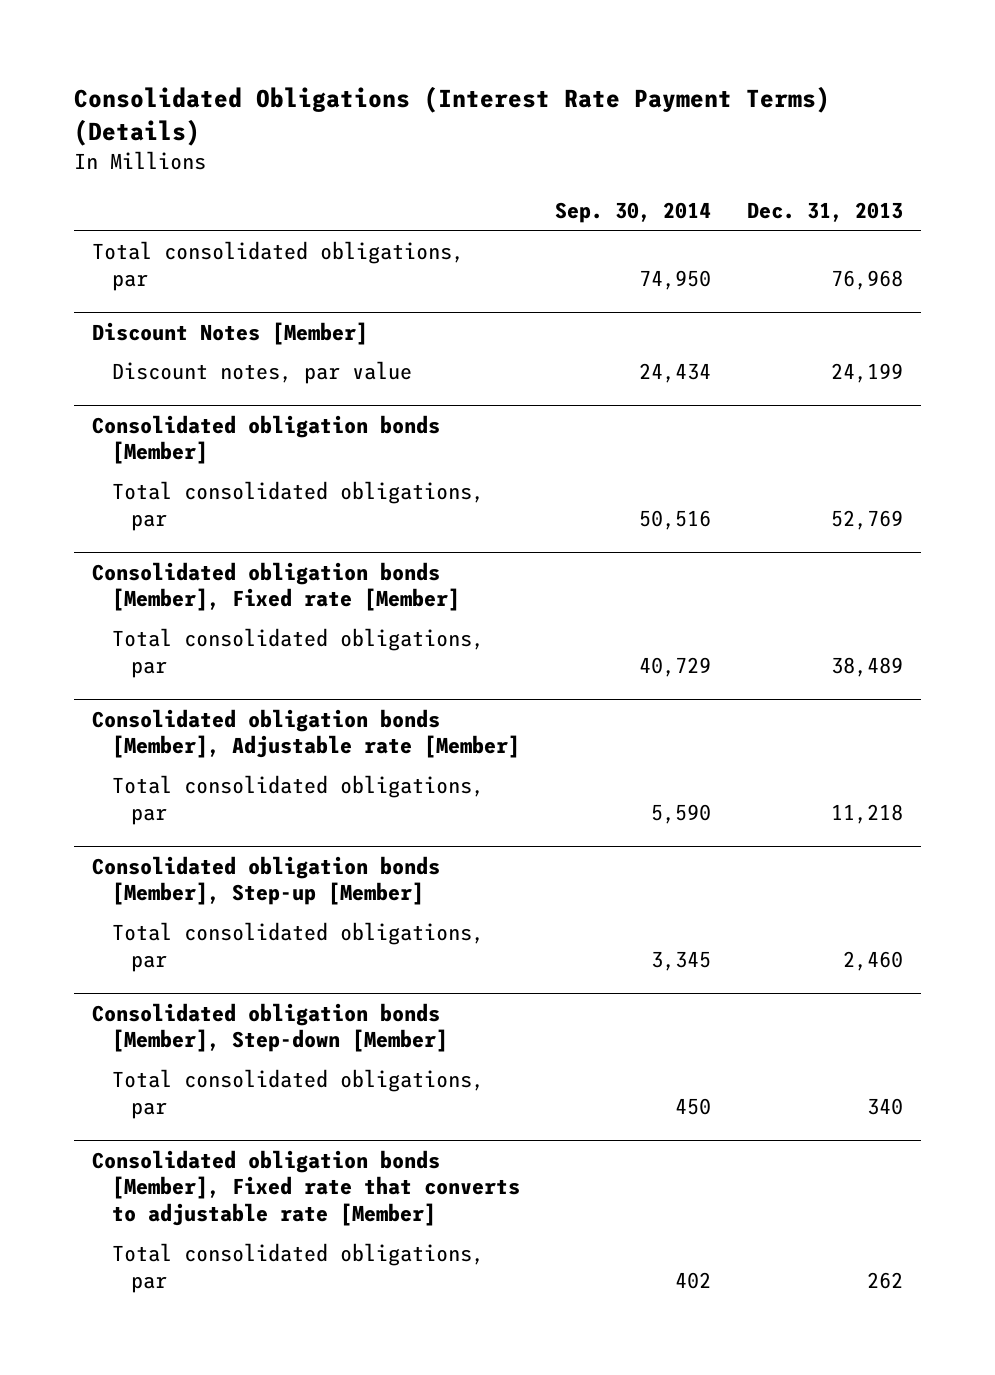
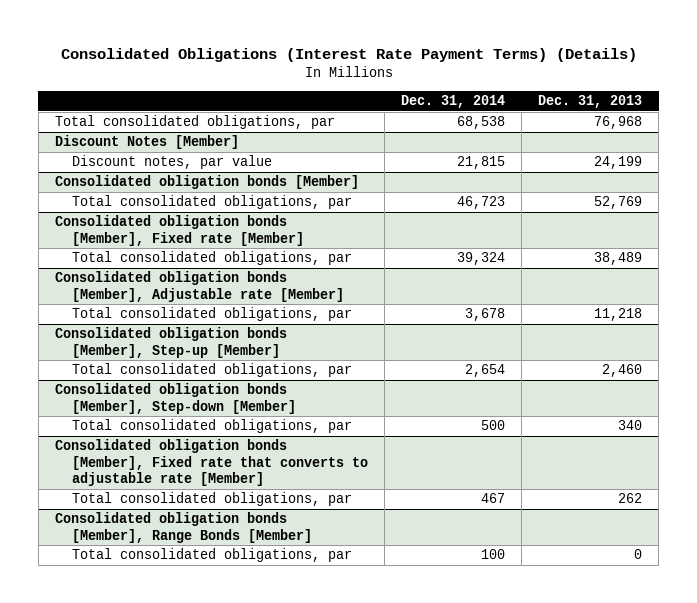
[555,202,712,224] Sep. 30, 2014 -> none
none -> [401,95,506,109] Dec. 31, 2014
none -> [54,512,313,543] Consolidated obligation bonds [Member], Range Bonds [Member]
none -> [72,548,353,563] Total consolidated obligations, par

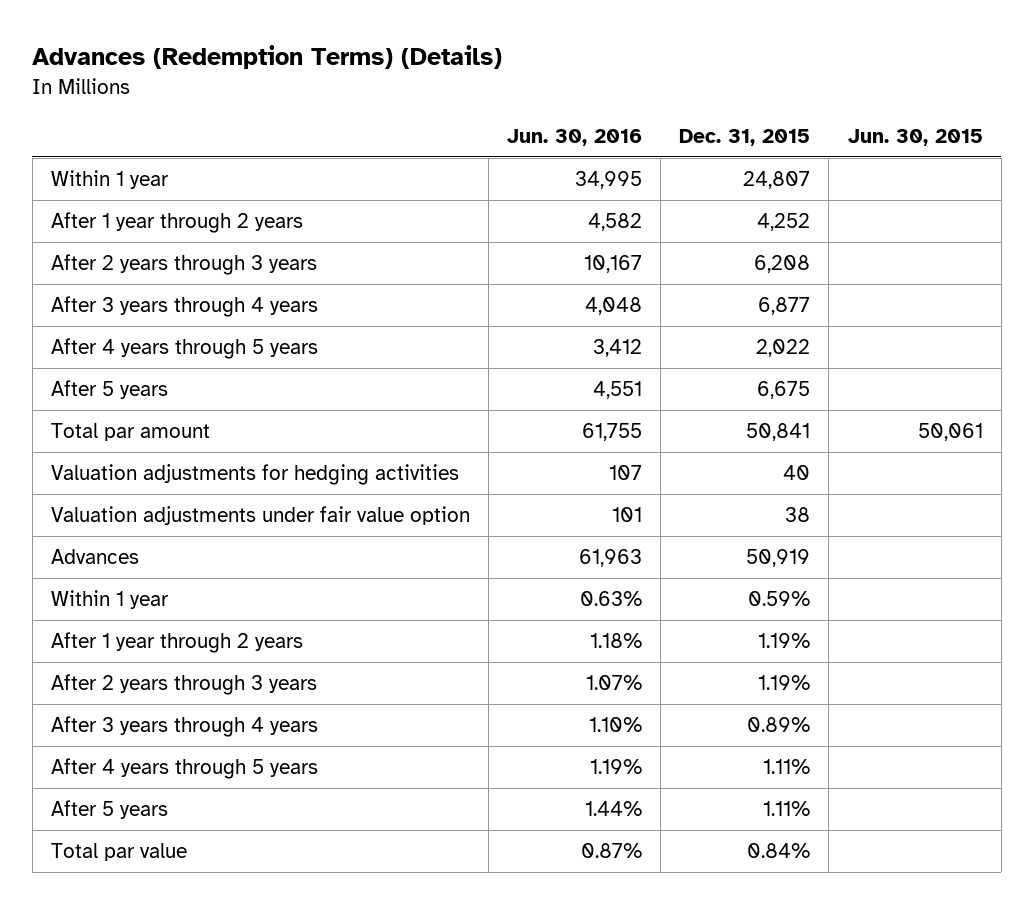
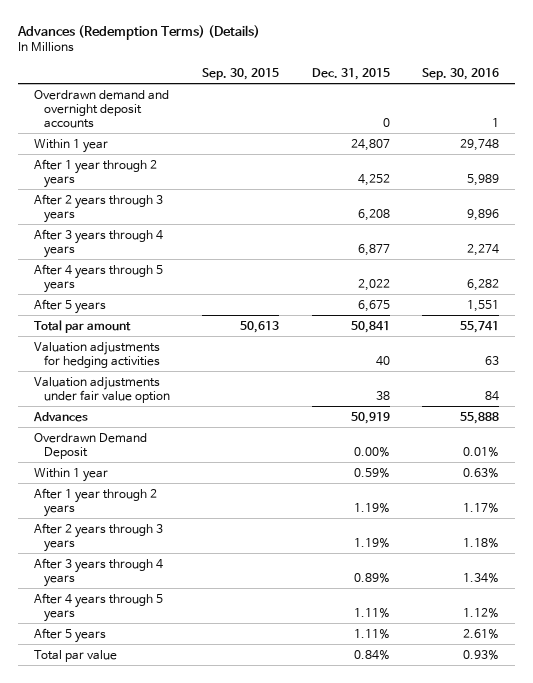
[507,128,643,146] Jun. 30, 2016 -> none
[847,128,983,146] Jun. 30, 2015 -> none
none -> [202,67,280,80] Sep. 30, 2015
none -> [421,67,499,80] Sep. 30, 2016
none -> [34,89,170,128] Overdrawn demand and overnight deposit accounts
none -> [34,432,148,459] Overdrawn Demand Deposit

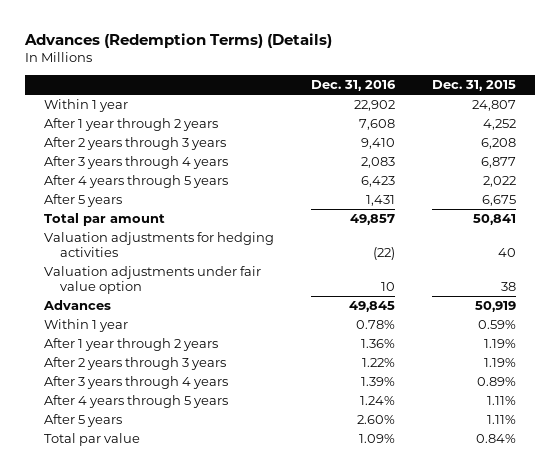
[202,67,280,80] Sep. 30, 2015 -> none
[421,67,499,80] Sep. 30, 2016 -> none
none -> [310,80,396,92] Dec. 31, 2016
[34,89,170,128] Overdrawn demand and overnight deposit accounts -> none
[34,432,148,459] Overdrawn Demand Deposit -> none

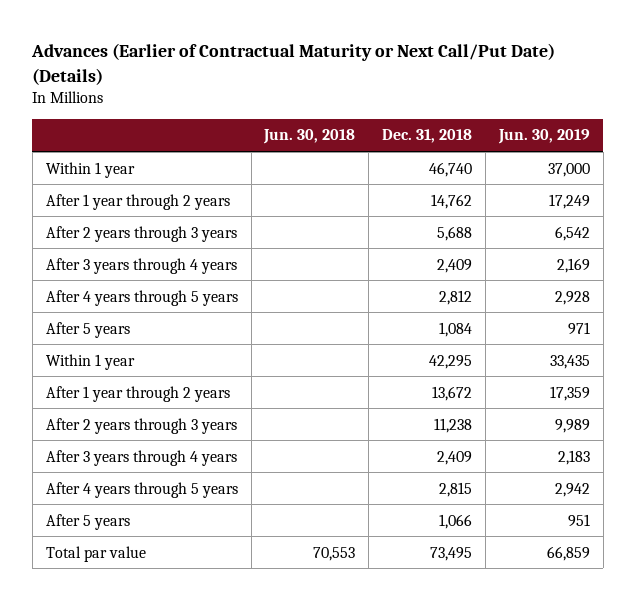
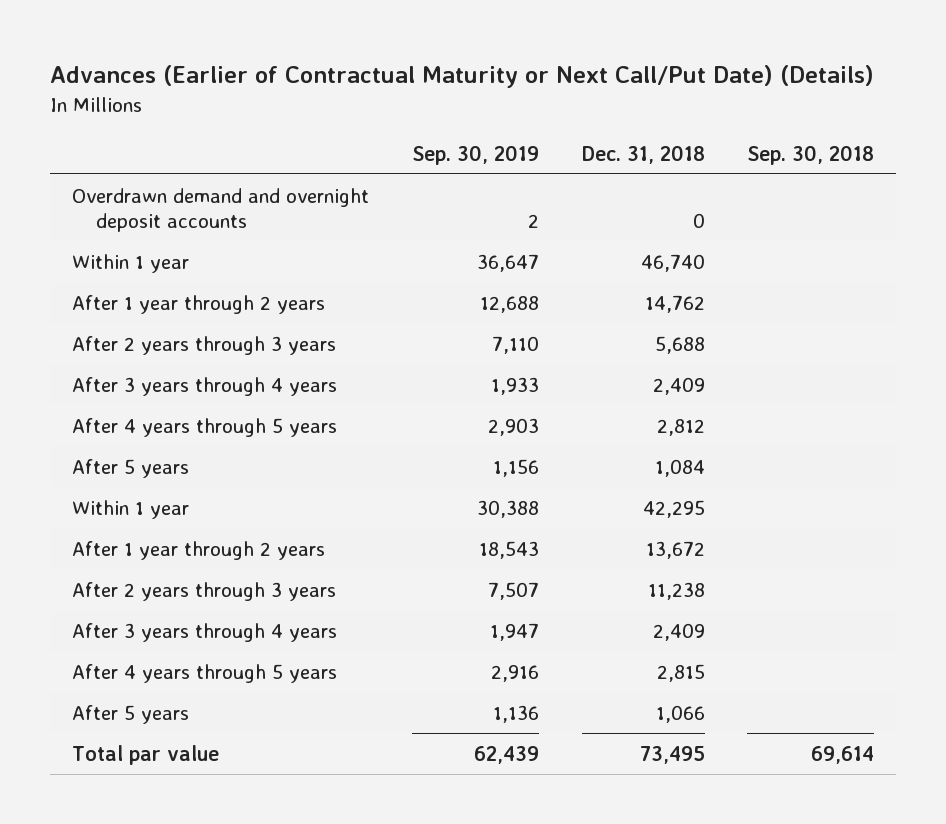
[263,129,356,145] Jun. 30, 2018 -> none
[497,129,590,145] Jun. 30, 2019 -> none
none -> [411,144,539,165] Sep. 30, 2019
none -> [747,144,875,165] Sep. 30, 2018
none -> [71,187,369,232] Overdrawn demand and overnight deposit accounts

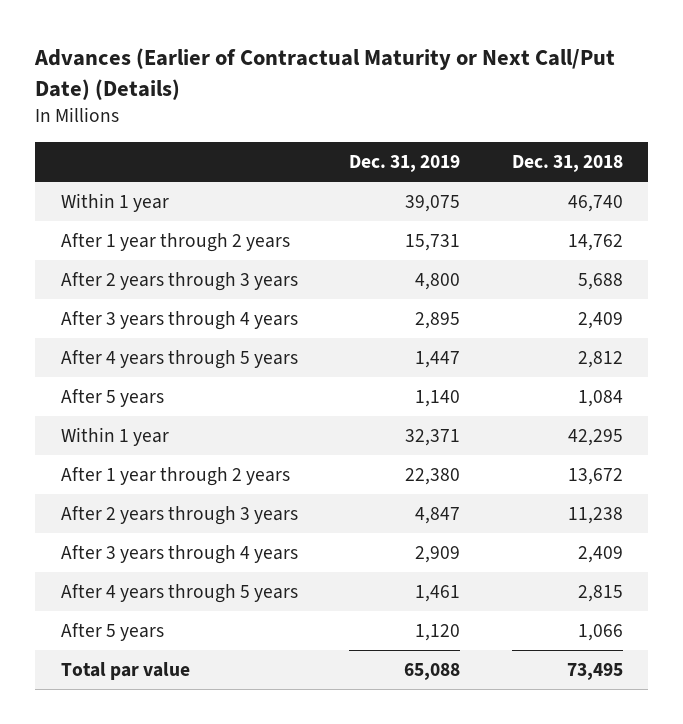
[411,144,539,165] Sep. 30, 2019 -> none
[747,144,875,165] Sep. 30, 2018 -> none
none -> [349,155,461,173] Dec. 31, 2019
[71,187,369,232] Overdrawn demand and overnight deposit accounts -> none

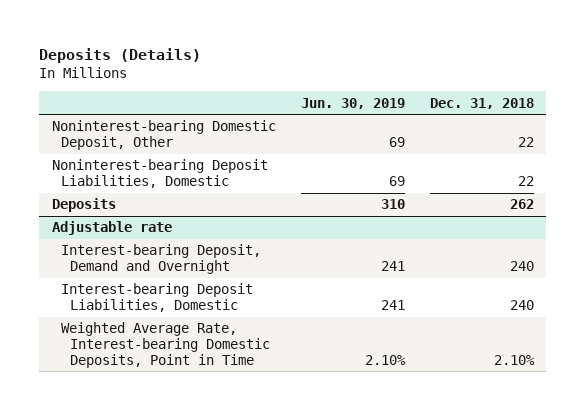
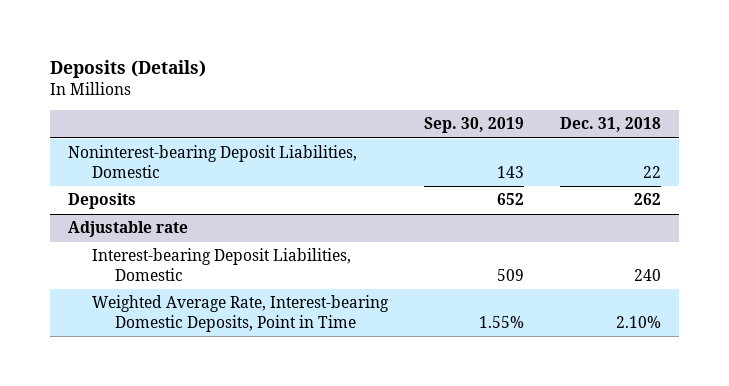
[300,97,405,109] Jun. 30, 2019 -> none
none -> [423,117,524,134] Sep. 30, 2019
[51,120,276,151] Noninterest-bearing Domestic Deposit, Other -> none
[61,244,262,275] Interest-bearing Deposit, Demand and Overnight -> none

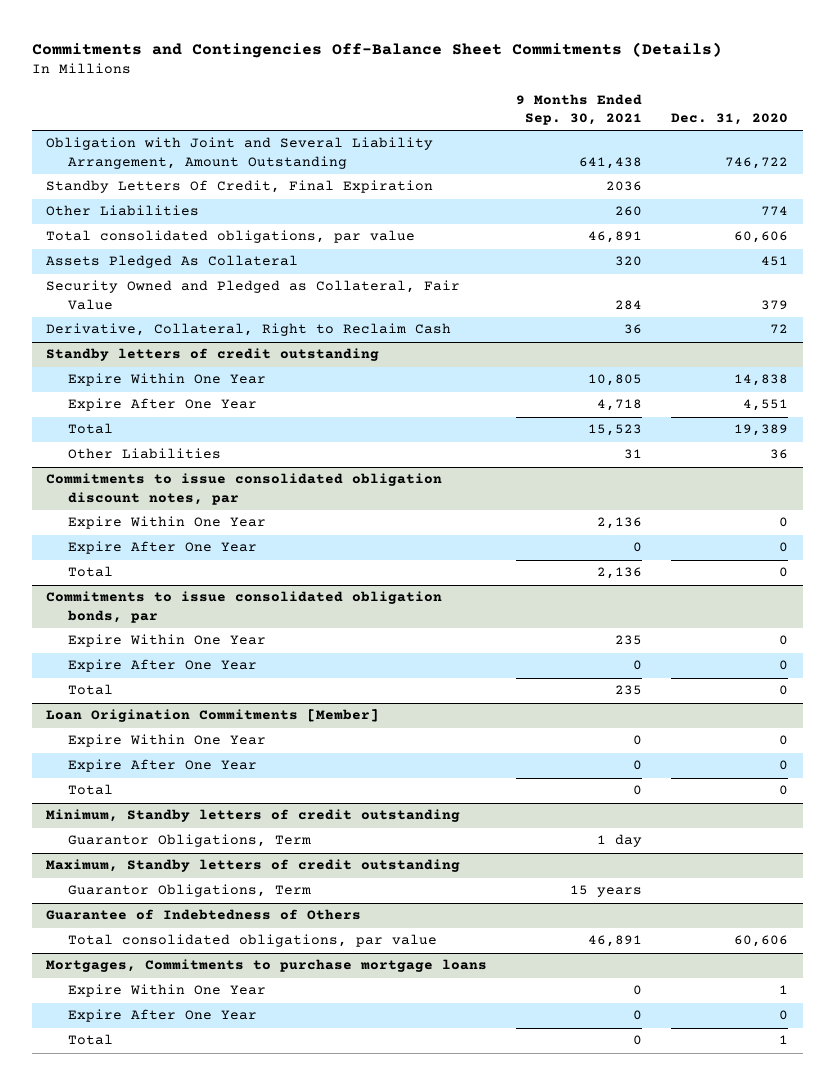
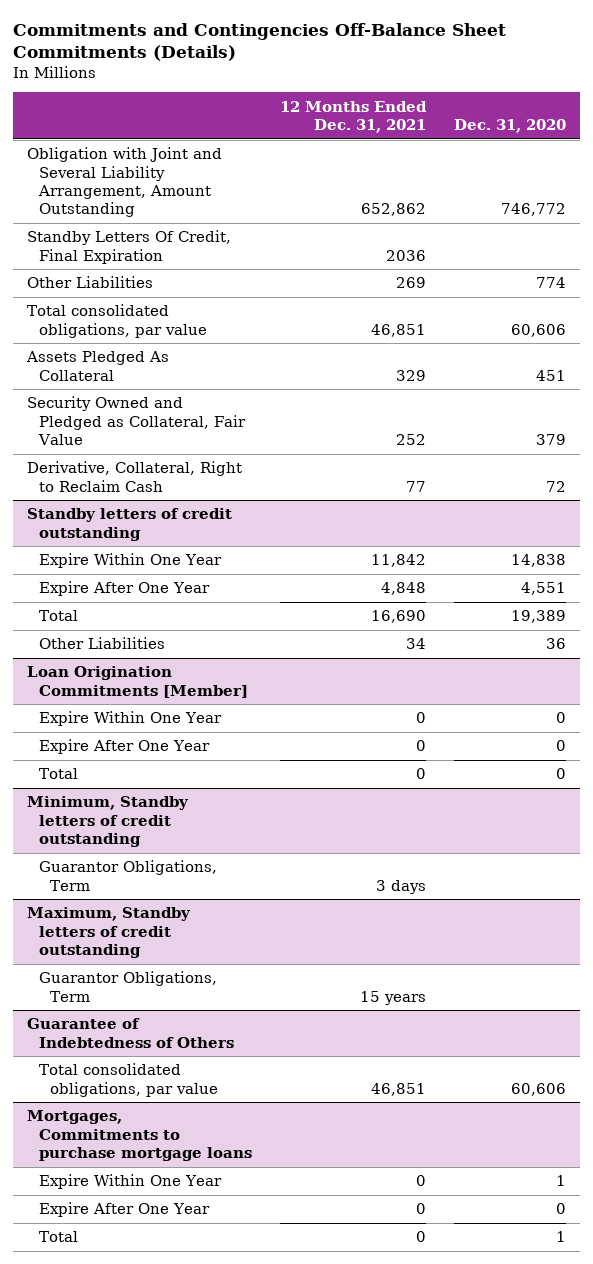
[516,93,643,125] 9 Months Ended Sep. 30, 2021 -> none
none -> [279,100,427,133] 12 Months Ended Dec. 31, 2021
[725,156,789,169] 746,722 -> [500,203,566,217] 746,772
[46,473,443,505] Commitments to issue consolidated obligation discount notes, par -> none
[68,516,267,530] Expire Within One Year -> none
[68,541,258,555] Expire After One Year -> none
[68,566,114,578] Total -> none
[46,591,443,623] Commitments to issue consolidated obligation bonds, par -> none
[68,634,267,648] Expire Within One Year -> none
[68,659,258,673] Expire After One Year -> none
[68,684,114,696] Total -> none

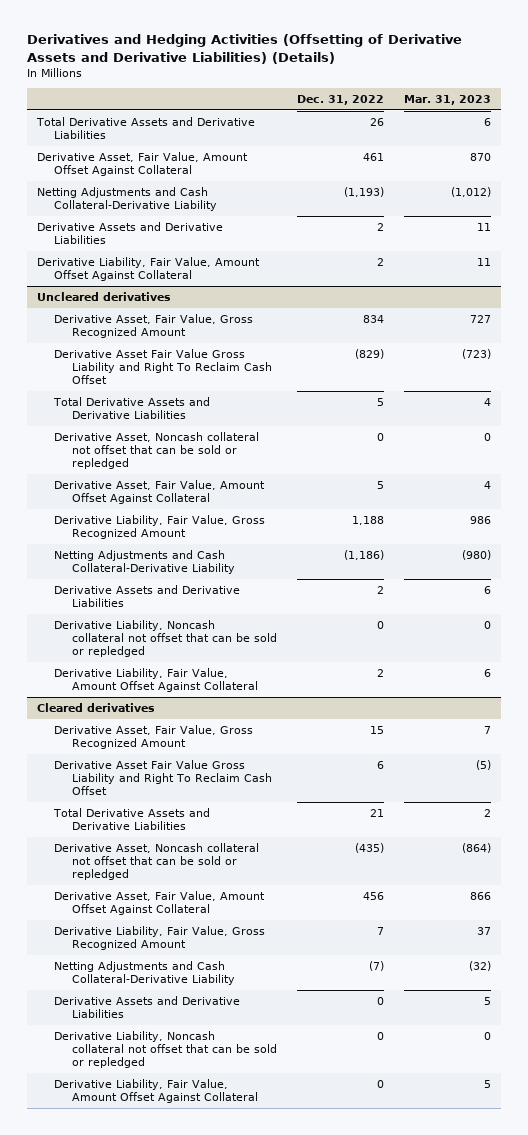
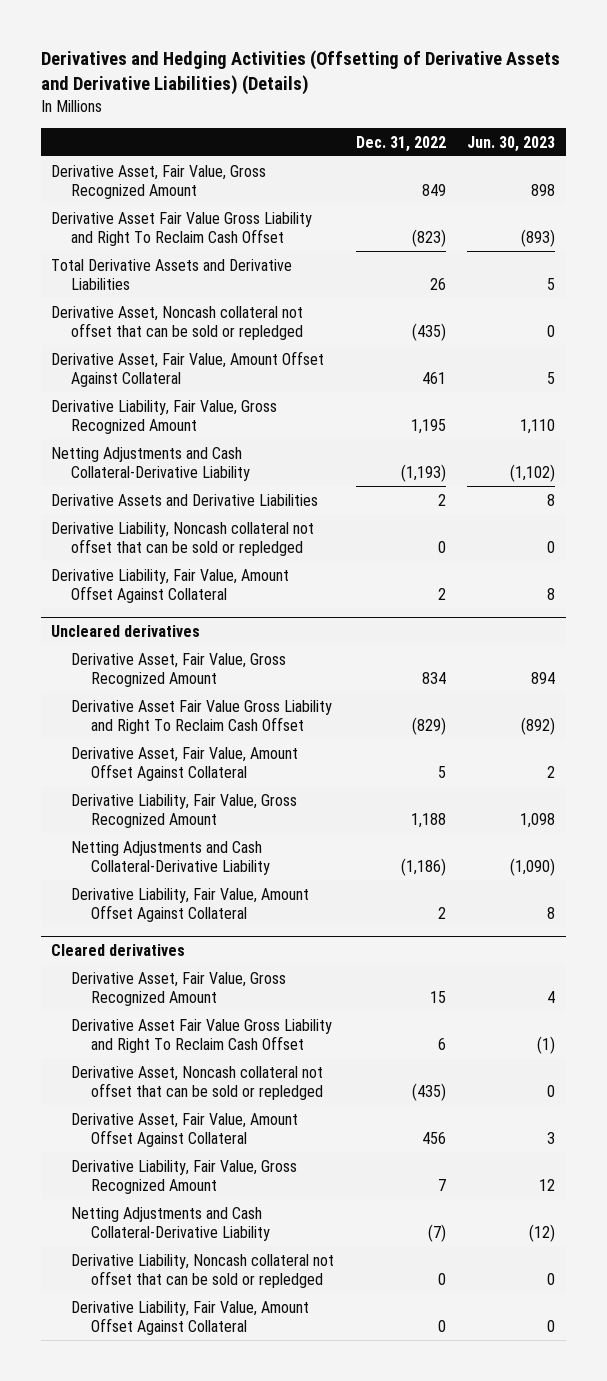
[404,94,492,105] Mar. 31, 2023 -> none
none -> [467,135,556,152] Jun. 30, 2023
none -> [51,164,267,199] Derivative Asset, Fair Value, Gross Recognized Amount
none -> [51,211,313,246] Derivative Asset Fair Value Gross Liability and Right To Reclaim Cash Offset
none -> [51,305,304,340] Derivative Asset, Noncash collateral not offset that can be sold or repledged
none -> [51,399,278,434] Derivative Liability, Fair Value, Gross Recognized Amount
none -> [51,521,315,556] Derivative Liability, Noncash collateral not offset that can be sold or repledged
[53,396,211,420] Total Derivative Assets and Derivative Liabilities -> none
[54,431,260,470] Derivative Asset, Noncash collateral not offset that can be sold or repledged -> none
[54,584,241,608] Derivative Assets and Derivative Liabilities -> none
[54,619,277,658] Derivative Liability, Noncash collateral not offset that can be sold or repledged -> none
[53,807,211,831] Total Derivative Assets and Derivative Liabilities -> none
[54,995,241,1019] Derivative Assets and Derivative Liabilities -> none

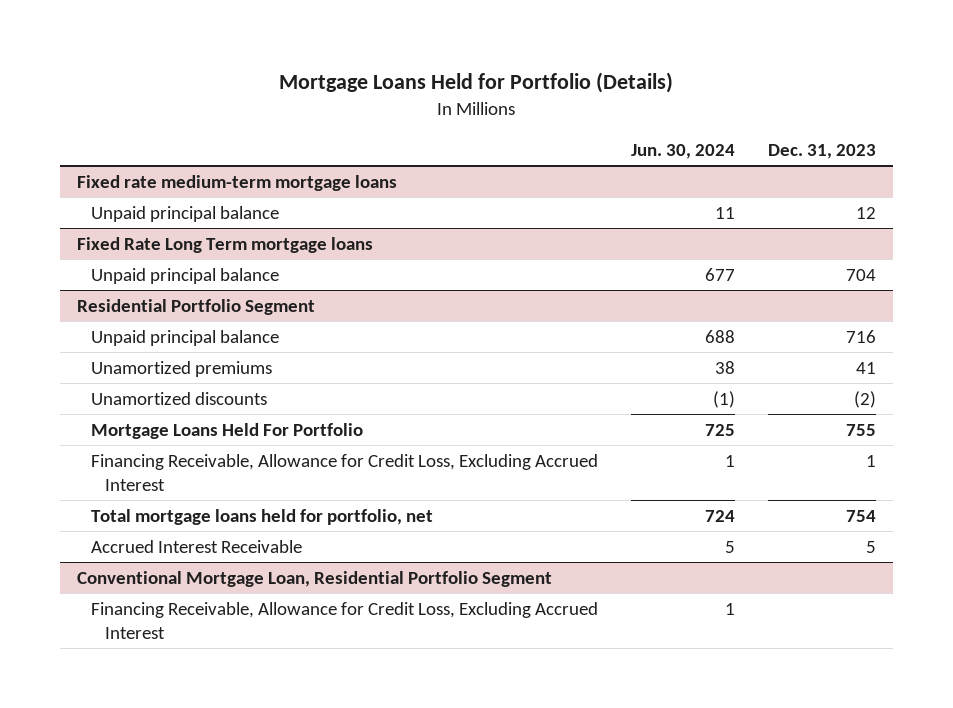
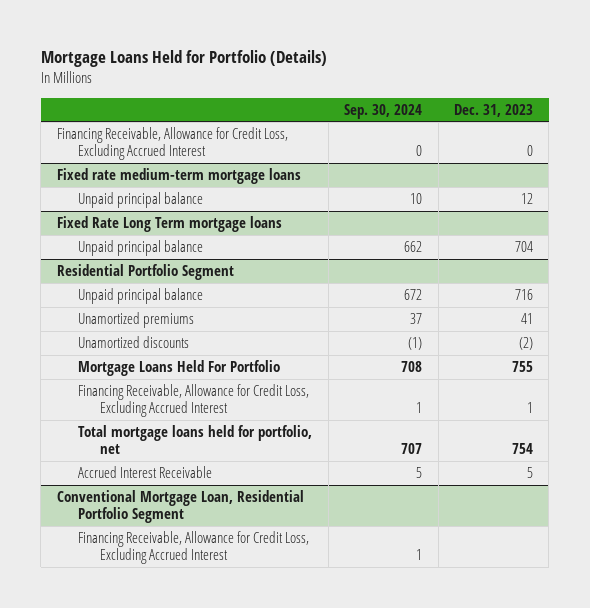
[630,143,735,159] Jun. 30, 2024 -> none
none -> [344,103,423,119] Sep. 30, 2024
none -> [56,127,288,161] Financing Receivable, Allowance for Credit Loss, Excluding Accrued Interest

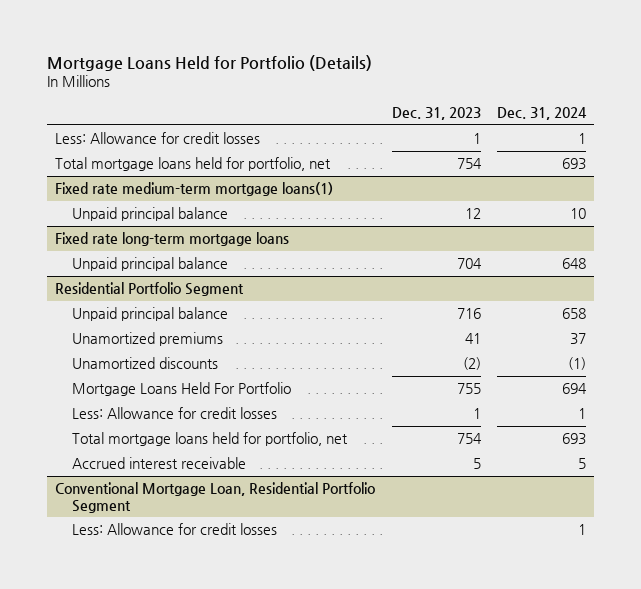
[344,103,423,119] Sep. 30, 2024 -> none
none -> [497,107,588,121] Dec. 31, 2024
[56,127,288,161] Financing Receivable, Allowance for Credit Loss, Excluding Accrued Interest -> [55,132,261,145] Less: Allowance for credit losses
[527,145,534,157] 0 -> [472,133,481,145] 1
none -> [55,157,332,172] Total mortgage loans held for portfolio, net
[56,168,301,185] Fixed rate medium-term mortgage loans -> [55,182,334,197] Fixed rate medium-term mortgage loans(1)
[56,216,282,233] Fixed Rate Long Term mortgage loans -> [55,232,290,247] Fixed rate long-term mortgage loans
[78,384,310,418] Financing Receivable, Allowance for Credit Loss, Excluding Accrued Interest -> [72,407,278,420] Less: Allowance for credit losses
[78,466,213,479] Accrued Interest Receivable -> [72,457,247,470] Accrued interest receivable
[78,531,310,565] Financing Receivable, Allowance for Credit Loss, Excluding Accrued Interest -> [72,523,278,536] Less: Allowance for credit losses

